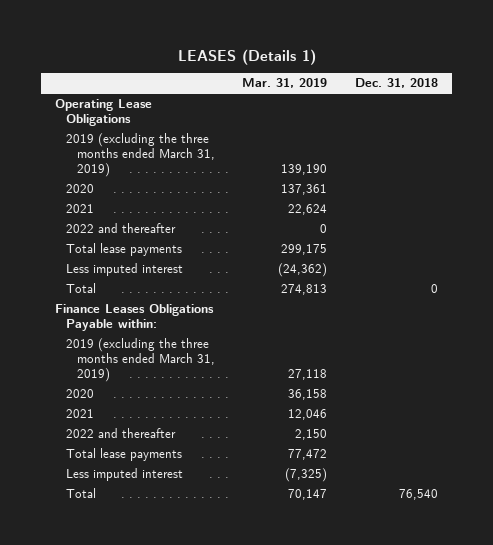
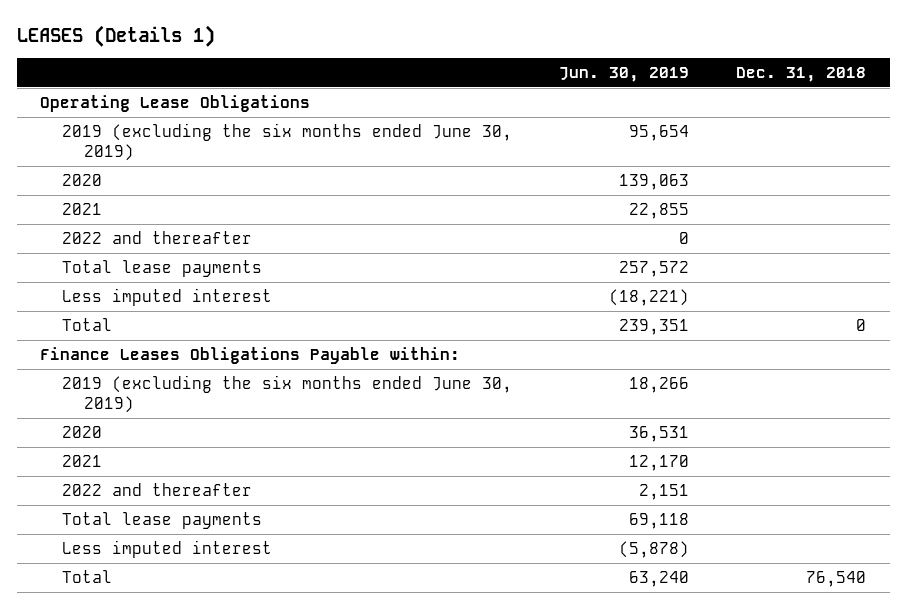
[242,78,328,89] Mar. 31, 2019 -> none
none -> [559,66,690,82] Jun. 30, 2019
[66,133,215,178] 2019 (excluding the three months ended March 31, 2019) -> [62,122,513,162] 2019 (excluding the six months ended June 30, 2019)
[66,338,215,383] 2019 (excluding the three months ended March 31, 2019) -> [62,374,513,414] 2019 (excluding the six months ended June 30, 2019)

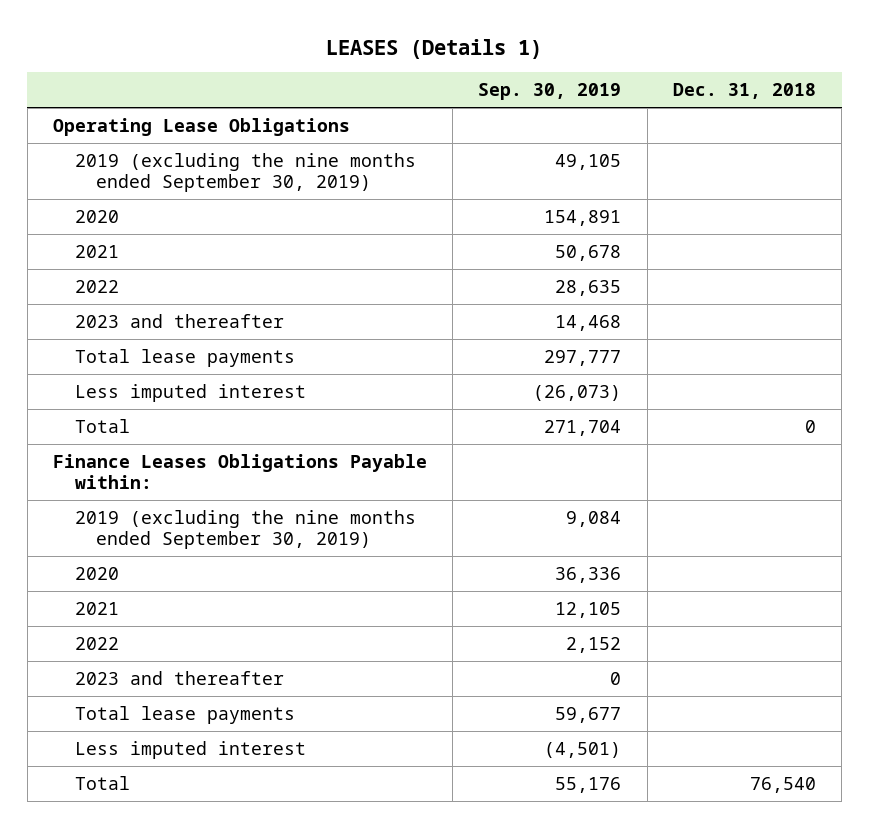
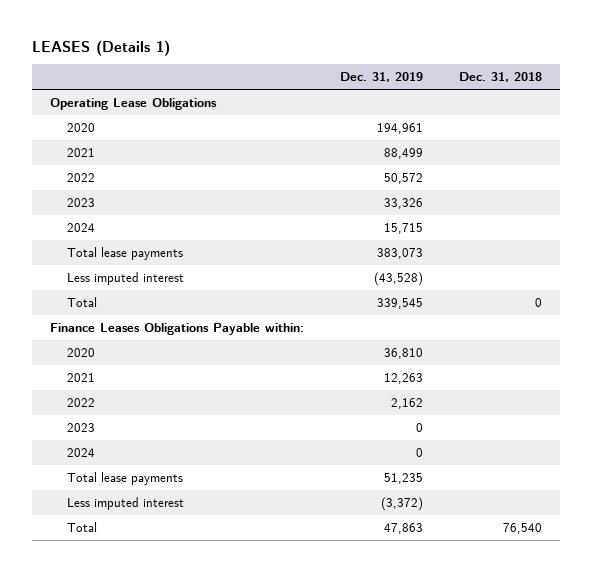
[478,83,622,101] Sep. 30, 2019 -> none
none -> [340,72,424,83] Dec. 31, 2019
[74,152,416,192] 2019 (excluding the nine months ended September 30, 2019) -> none
none -> [66,197,95,207] 2023
[74,313,284,328] 2023 and thereafter -> [66,222,95,232] 2024
[74,509,416,549] 2019 (excluding the nine months ended September 30, 2019) -> none
none -> [66,422,95,432] 2023
[74,670,284,685] 2023 and thereafter -> [66,447,95,457] 2024

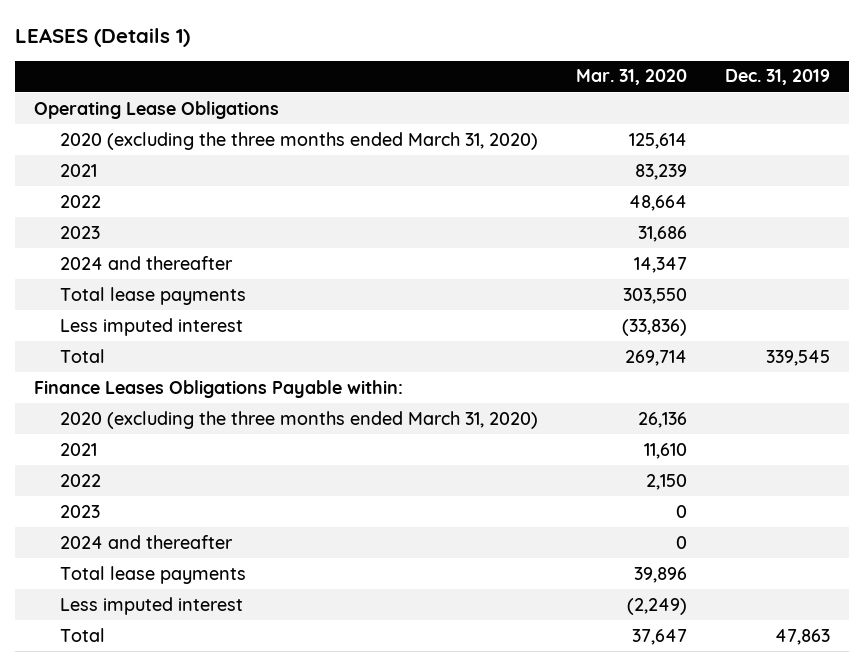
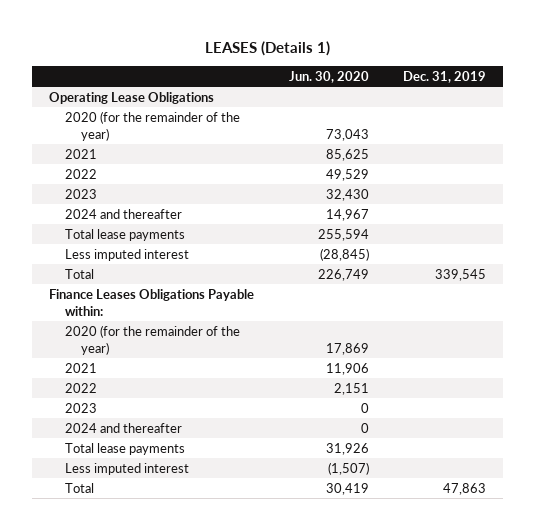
[576,69,688,86] Mar. 31, 2020 -> none
none -> [288,70,369,83] Jun. 30, 2020
[60,131,539,150] 2020 (excluding the three months ended March 31, 2020) -> [65,110,241,141] 2020 (for the remainder of the year)
[60,410,539,429] 2020 (excluding the three months ended March 31, 2020) -> [65,324,241,355] 2020 (for the remainder of the year)

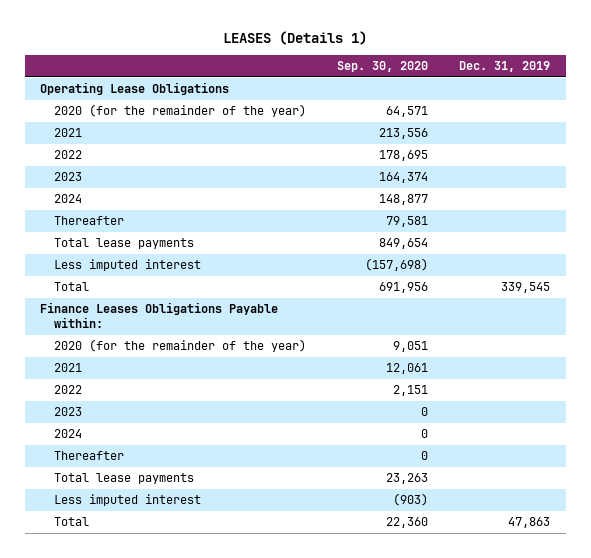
[288,70,369,83] Jun. 30, 2020 -> none
none -> [337,61,429,73] Sep. 30, 2020
[65,208,183,219] 2024 and thereafter -> [53,194,82,204] 2024
none -> [53,216,124,226] Thereafter
[65,422,183,433] 2024 and thereafter -> [53,429,82,439] 2024
none -> [53,451,124,461] Thereafter

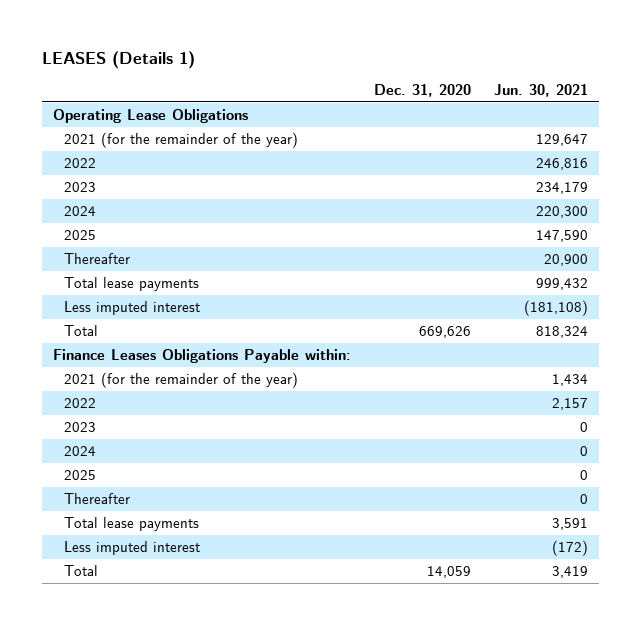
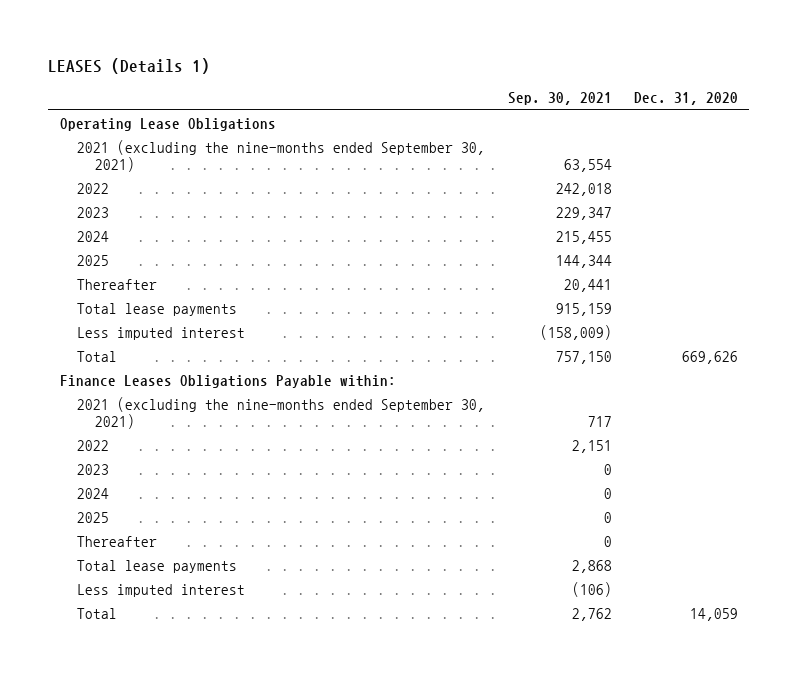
[493,83,588,97] Jun. 30, 2021 -> none
none -> [507,92,612,106] Sep. 30, 2021
[64,131,299,148] 2021 (for the remainder of the year) -> [77,139,486,173] 2021 (excluding the nine-months ended September 30, 2021)
[64,371,299,388] 2021 (for the remainder of the year) -> [77,396,486,430] 2021 (excluding the nine-months ended September 30, 2021)

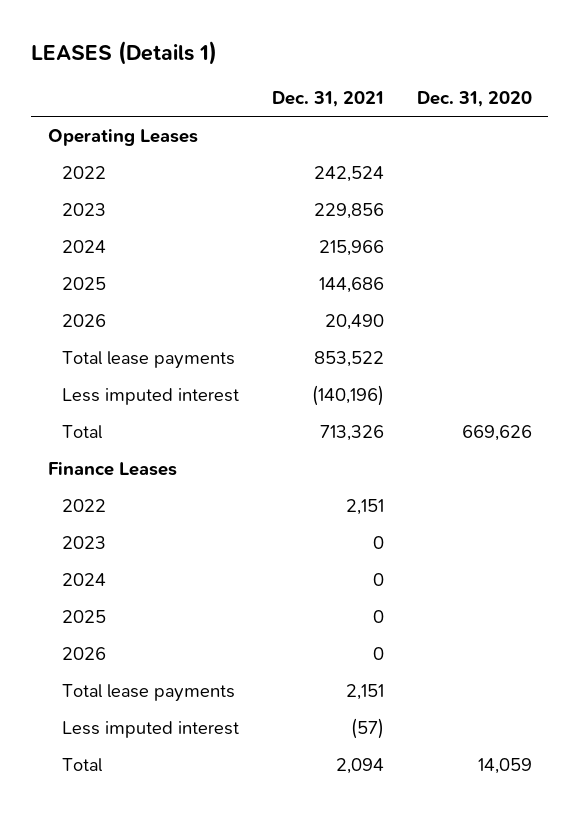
[507,92,612,106] Sep. 30, 2021 -> none
none -> [271,90,384,107] Dec. 31, 2021
[77,139,486,173] 2021 (excluding the nine-months ended September 30, 2021) -> none
[59,117,276,131] Operating Lease Obligations -> [47,128,198,146] Operating Leases
[77,278,158,290] Thereafter -> [61,313,106,327] 2026
[77,396,486,430] 2021 (excluding the nine-months ended September 30, 2021) -> none
[59,374,396,388] Finance Leases Obligations Payable within: -> [47,461,177,476] Finance Leases
[77,535,158,547] Thereafter -> [61,646,106,660] 2026

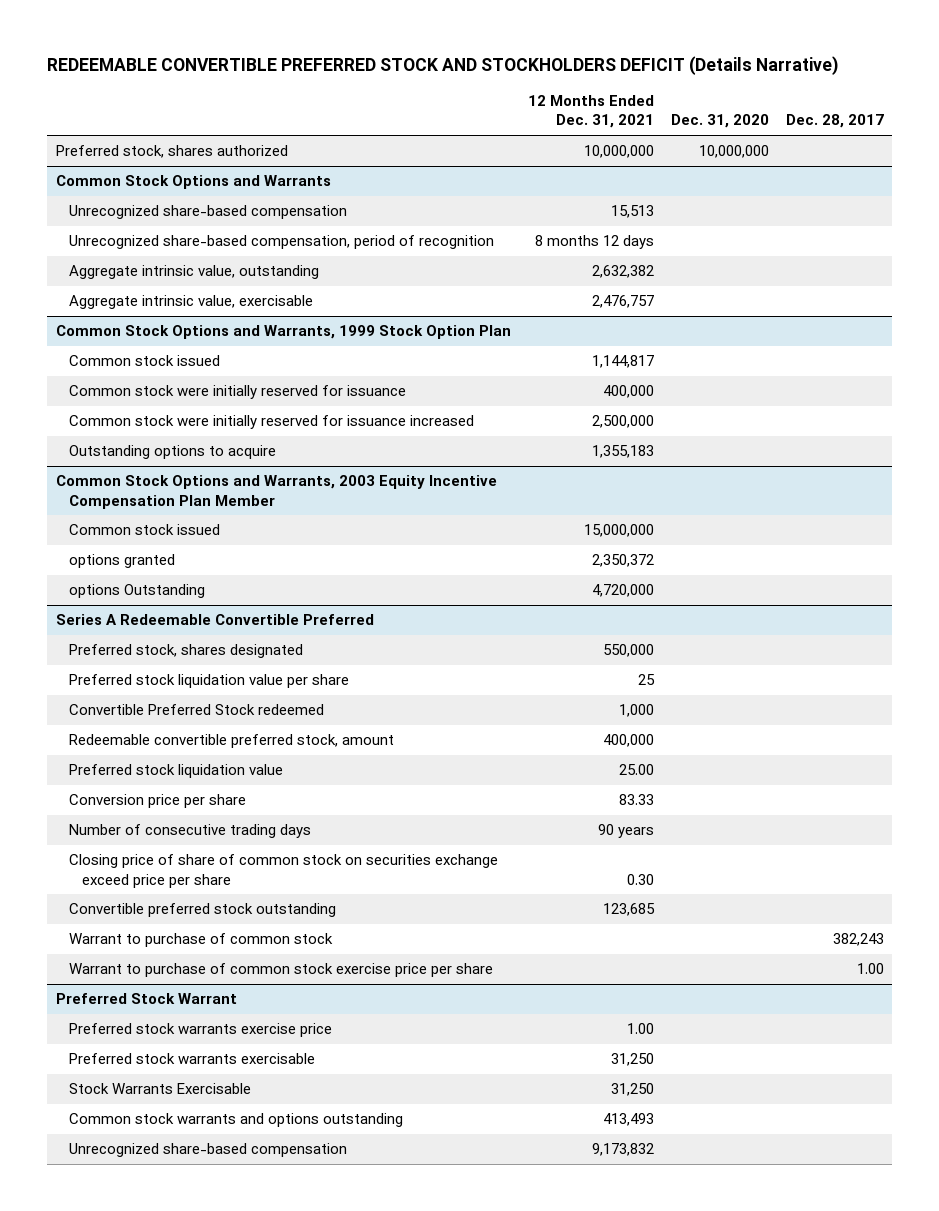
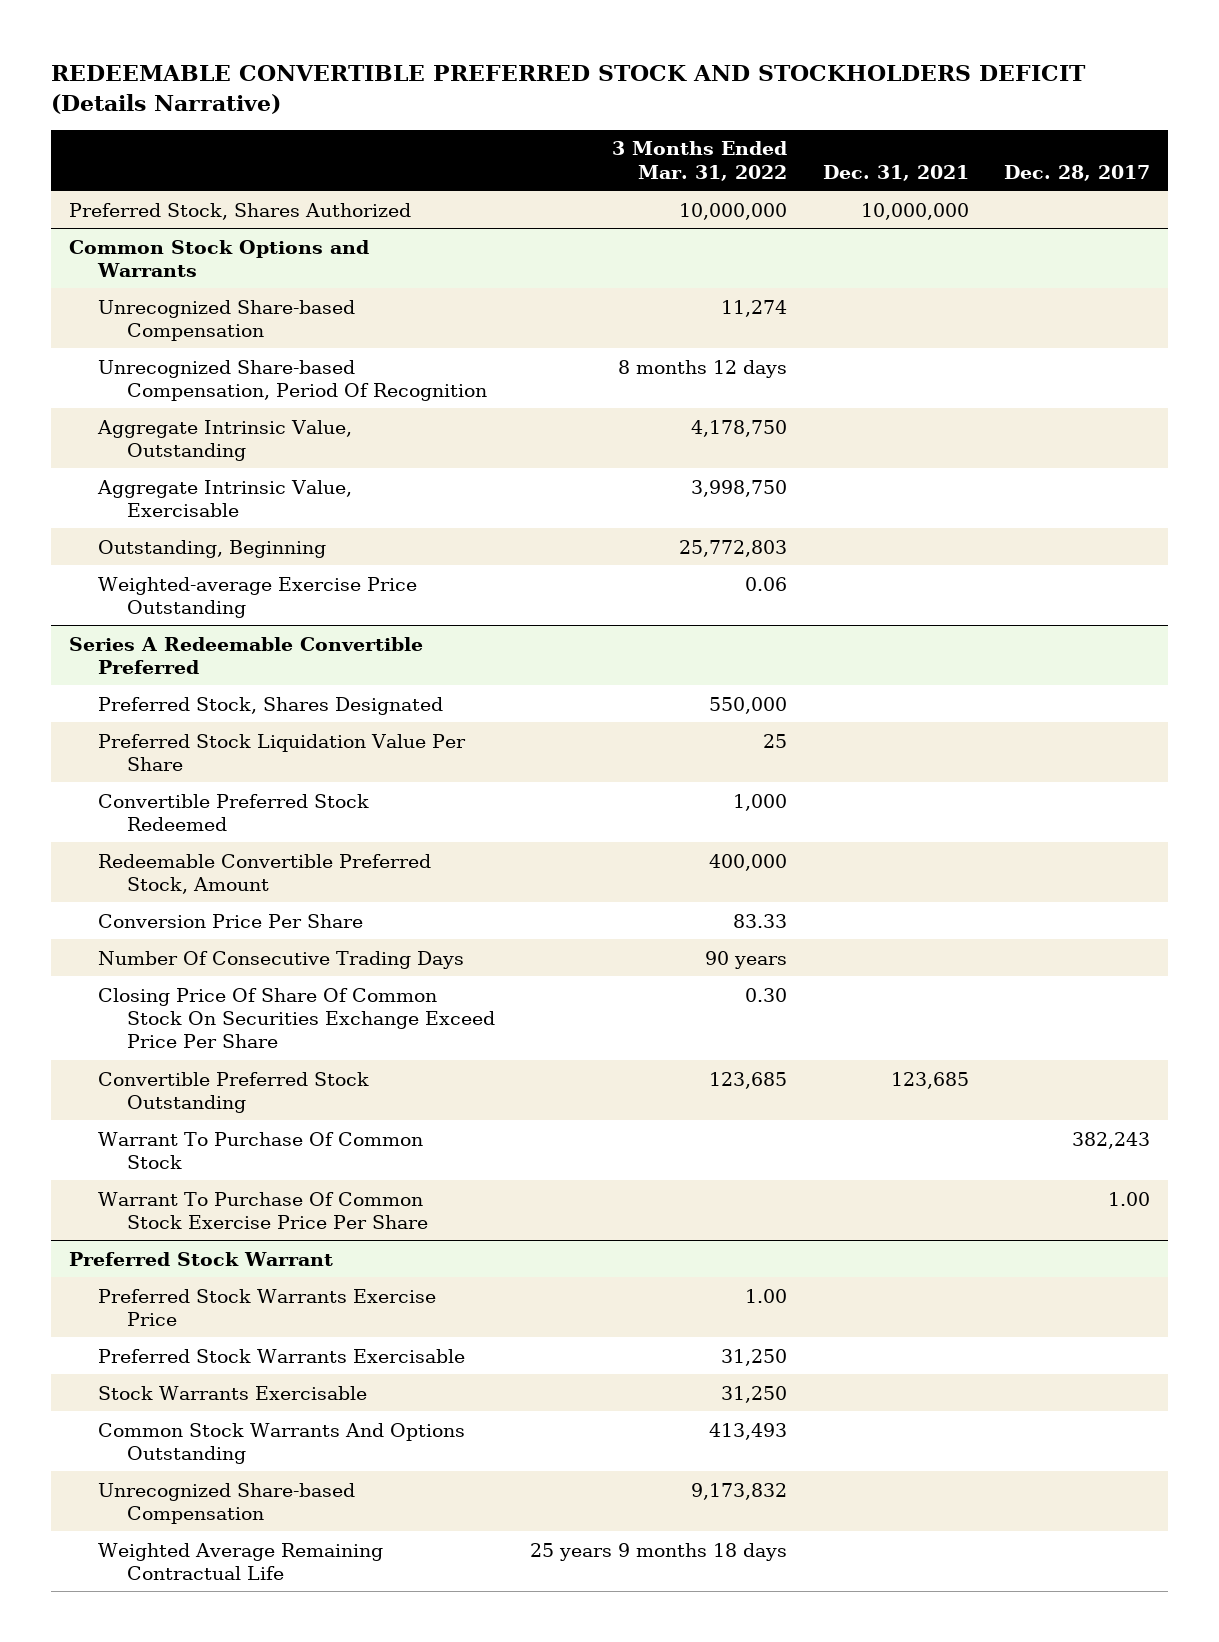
[527,95,654,129] 12 Months Ended Dec. 31, 2021 -> none
[670,114,769,129] Dec. 31, 2020 -> none
none -> [612,141,788,181] 3 Months Ended Mar. 31, 2022
none -> [822,164,969,181] Dec. 31, 2021
[55,145,288,159] Preferred stock, shares authorized -> [69,202,412,220] Preferred Stock, Shares Authorized
[55,325,511,340] Common Stock Options and Warrants, 1999 Stock Option Plan -> none
[69,355,221,367] Common stock issued -> none
[69,385,407,400] Common stock were initially reserved for issuance -> none
[69,415,475,430] Common stock were initially reserved for issuance increased -> none
[69,445,277,460] Outstanding options to acquire -> none
[55,475,497,509] Common Stock Options and Warrants, 2003 Equity Incentive Compensation Plan Member -> none
[69,524,221,536] Common stock issued -> none
[69,554,176,569] options granted -> none
[69,584,206,599] options Outstanding -> none
[69,205,348,220] Unrecognized share-based compensation -> [97,299,355,341] Unrecognized Share-based Compensation
[69,235,495,250] Unrecognized share-based compensation, period of recognition -> [97,359,487,401] Unrecognized Share-based Compensation, Period Of Recognition
[69,265,320,280] Aggregate intrinsic value, outstanding -> [96,419,352,461] Aggregate Intrinsic Value, Outstanding
[69,295,314,310] Aggregate intrinsic value, exercisable -> [96,479,352,517] Aggregate Intrinsic Value, Exercisable
none -> [97,539,326,558] Outstanding, Beginning
none -> [97,576,417,618] Weighted-average Exercise Price Outstanding
[69,764,284,779] Preferred stock liquidation value -> none
[69,644,304,659] Preferred stock, shares designated -> [97,696,443,715] Preferred Stock, Shares Designated
[69,674,350,689] Preferred stock liquidation value per share -> [97,733,466,771] Preferred Stock Liquidation Value Per Share
[69,704,325,716] Convertible Preferred Stock redeemed -> [97,793,369,831] Convertible Preferred Stock Redeemed
[69,734,395,749] Redeemable convertible preferred stock, amount -> [97,853,431,894] Redeemable Convertible Preferred Stock, Amount
[69,794,247,809] Conversion price per share -> [97,913,363,928] Conversion Price Per Share
[69,824,312,839] Number of consecutive trading days -> [97,950,464,969] Number Of Consecutive Trading Days
[69,854,499,888] Closing price of share of common stock on securities exchange exceed price per share -> [97,987,495,1049] Closing Price Of Share Of Common Stock On Securities Exchange Exceed Price Per Share
[69,903,337,918] Convertible preferred stock outstanding -> [97,1071,369,1113] Convertible Preferred Stock Outstanding
[69,933,334,948] Warrant to purchase of common stock -> [97,1131,423,1169] Warrant To Purchase Of Common Stock
[69,963,494,978] Warrant to purchase of common stock exercise price per share -> [97,1191,428,1229] Warrant To Purchase Of Common Stock Exercise Price Per Share
[69,1023,333,1038] Preferred stock warrants exercise price -> [97,1288,436,1326] Preferred Stock Warrants Exercise Price
[69,1053,316,1065] Preferred stock warrants exercisable -> [97,1348,465,1363] Preferred Stock Warrants Exercisable
[69,1113,404,1128] Common stock warrants and options outstanding -> [97,1422,465,1464] Common Stock Warrants And Options Outstanding
[69,1143,348,1158] Unrecognized share-based compensation -> [97,1482,355,1524] Unrecognized Share-based Compensation
none -> [97,1542,383,1580] Weighted Average Remaining Contractual Life

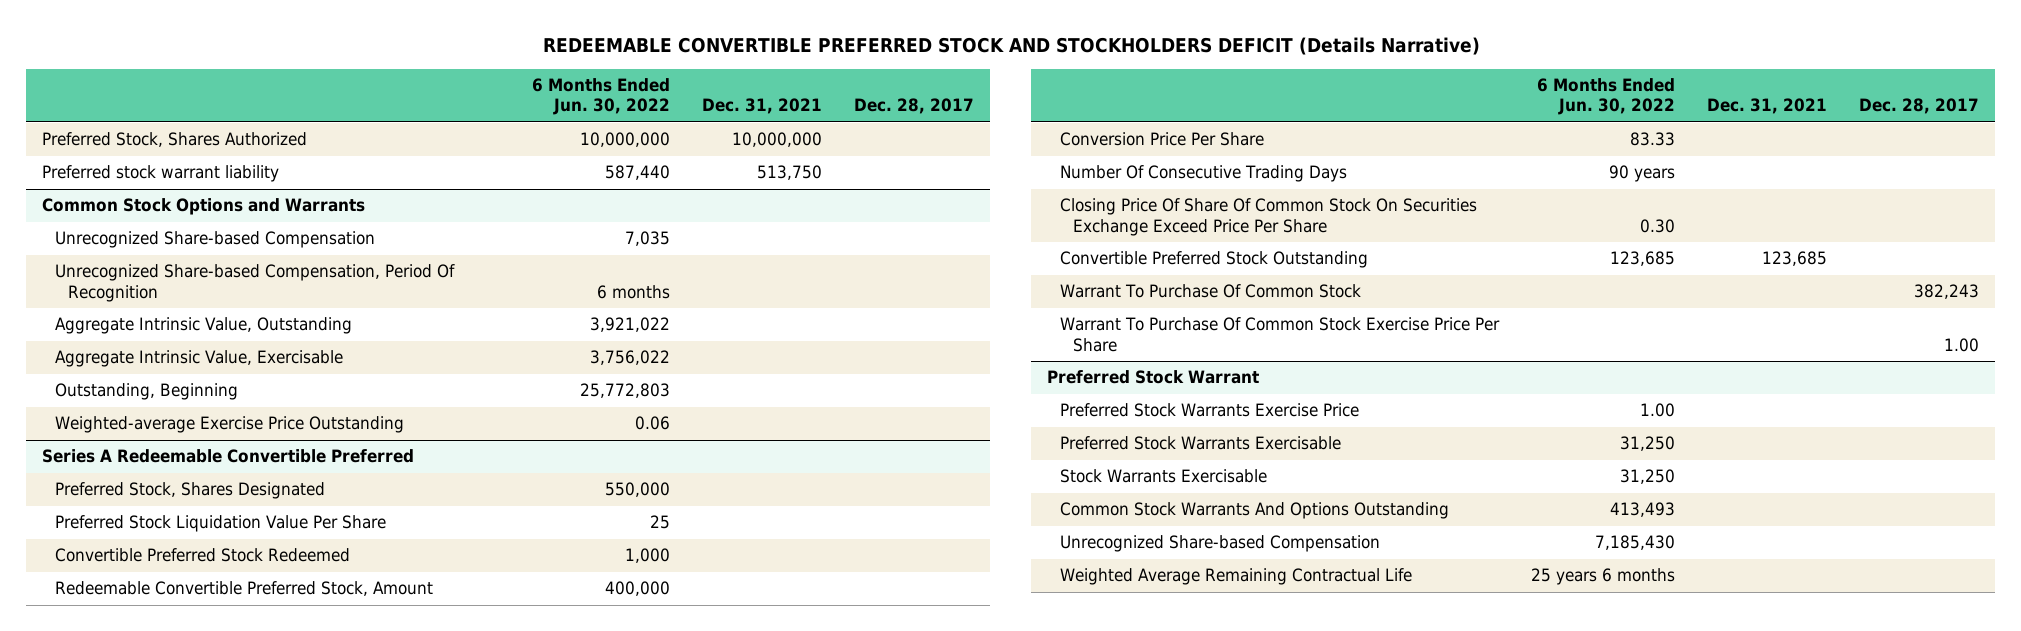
[612,141,788,181] 3 Months Ended Mar. 31, 2022 -> none
none -> [531,78,670,116] 6 Months Ended Jun. 30, 2022
none -> [42,165,280,183] Preferred stock warrant liability

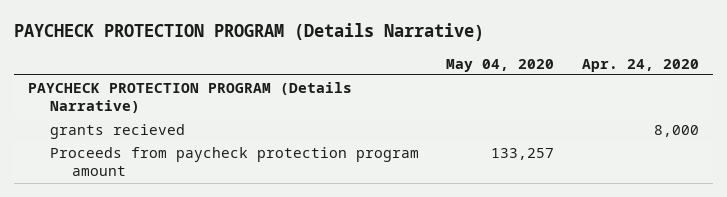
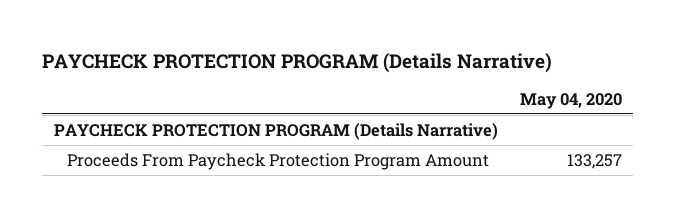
[581,58,699,72] Apr. 24, 2020 -> none
[49,123,185,139] grants recieved -> none
[49,146,419,177] Proceeds from paycheck protection program amount -> [67,152,490,170] Proceeds From Paycheck Protection Program Amount

